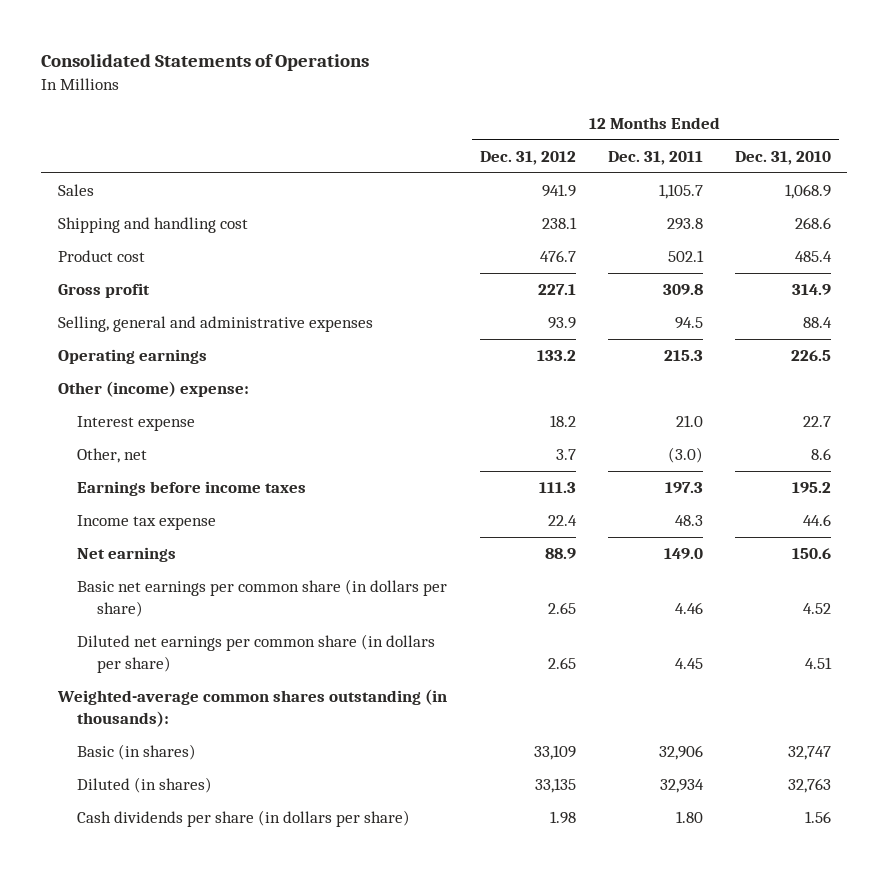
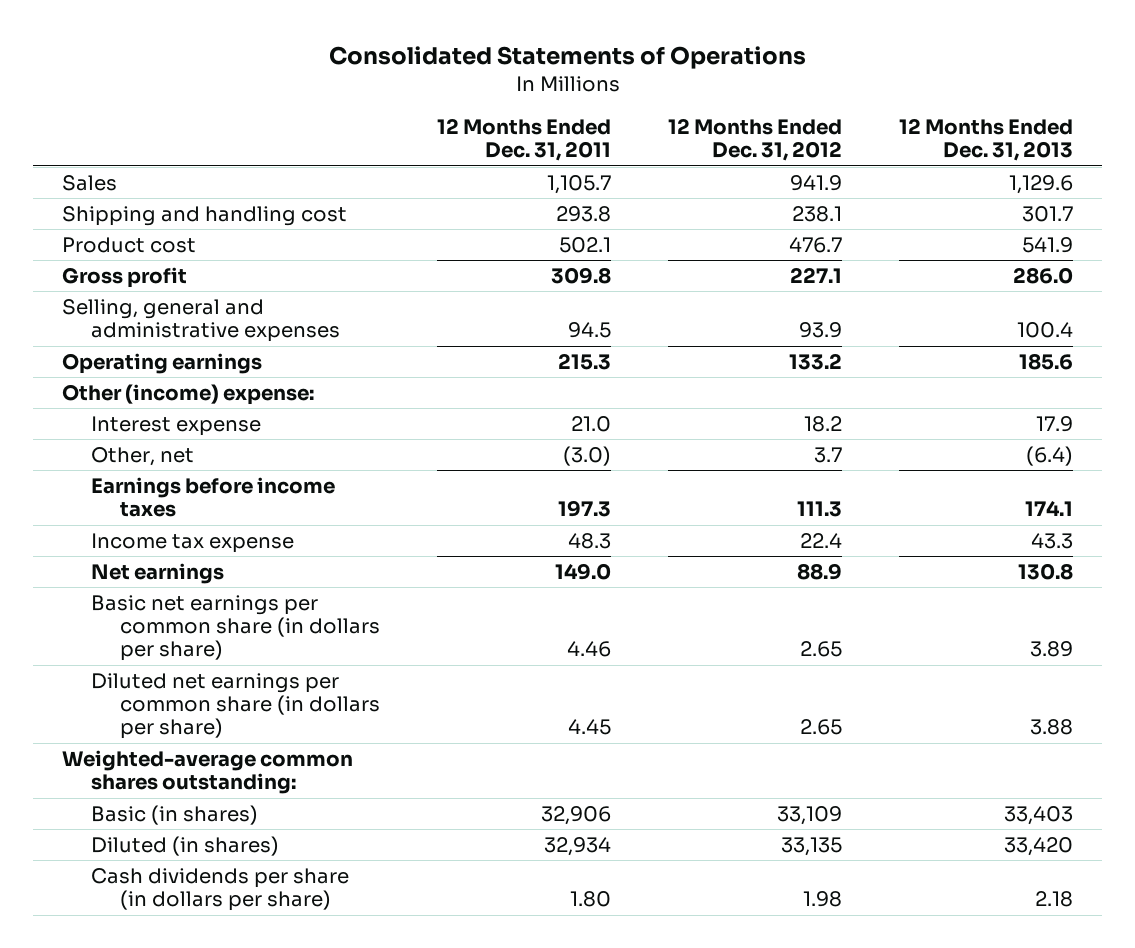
[735,151,832,166] Dec. 31, 2010 -> none
none -> [899,117,1074,162] 12 Months Ended Dec. 31, 2013
[56,689,447,727] Weighted-average common shares outstanding (in thousands): -> [61,749,353,795] Weighted-average common shares outstanding:

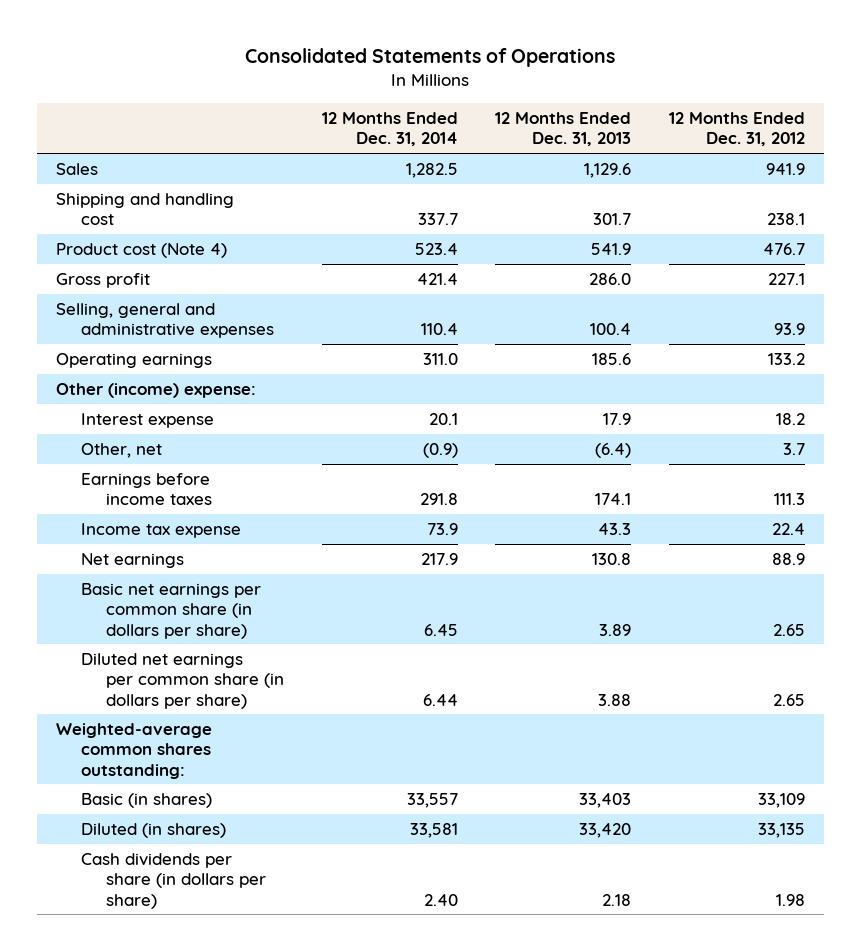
[437,117,612,162] 12 Months Ended Dec. 31, 2011 -> none
none -> [321,112,458,147] 12 Months Ended Dec. 31, 2014
[61,236,196,253] Product cost -> [55,242,227,258] Product cost (Note 4)

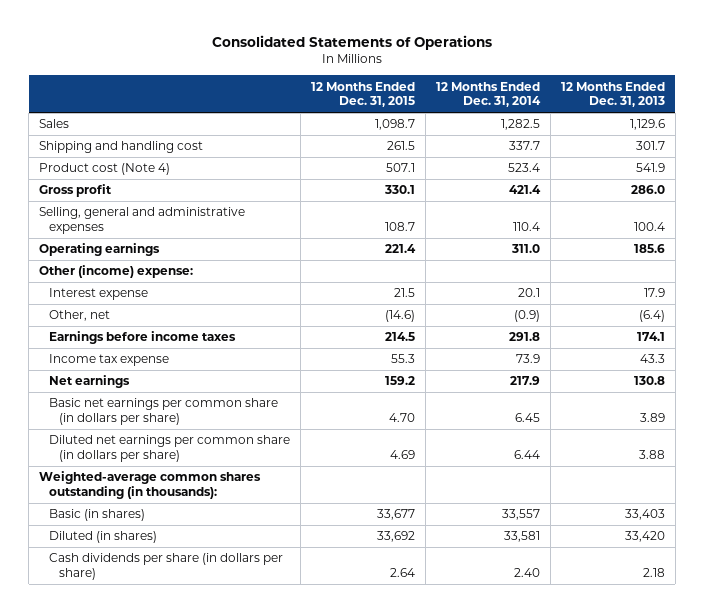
[668,112,805,147] 12 Months Ended Dec. 31, 2012 -> none
none -> [311,81,416,108] 12 Months Ended Dec. 31, 2015
[55,722,212,779] Weighted-average common shares outstanding: -> [39,471,262,499] Weighted-average common shares outstanding (in thousands):

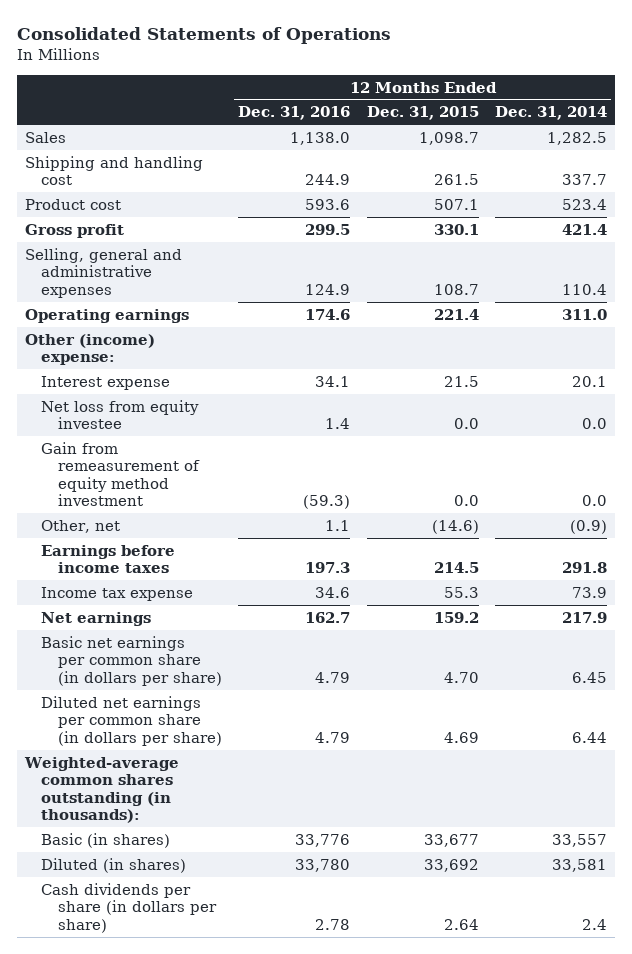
[560,81,665,108] 12 Months Ended Dec. 31, 2013 -> none
none -> [238,106,351,121] Dec. 31, 2016
[39,163,171,176] Product cost (Note 4) -> [25,198,122,210] Product cost
none -> [41,399,200,430] Net loss from equity investee
none -> [41,441,200,507] Gain from remeasurement of equity method investment
[514,567,541,577] 2.40 -> [582,918,608,930] 2.4

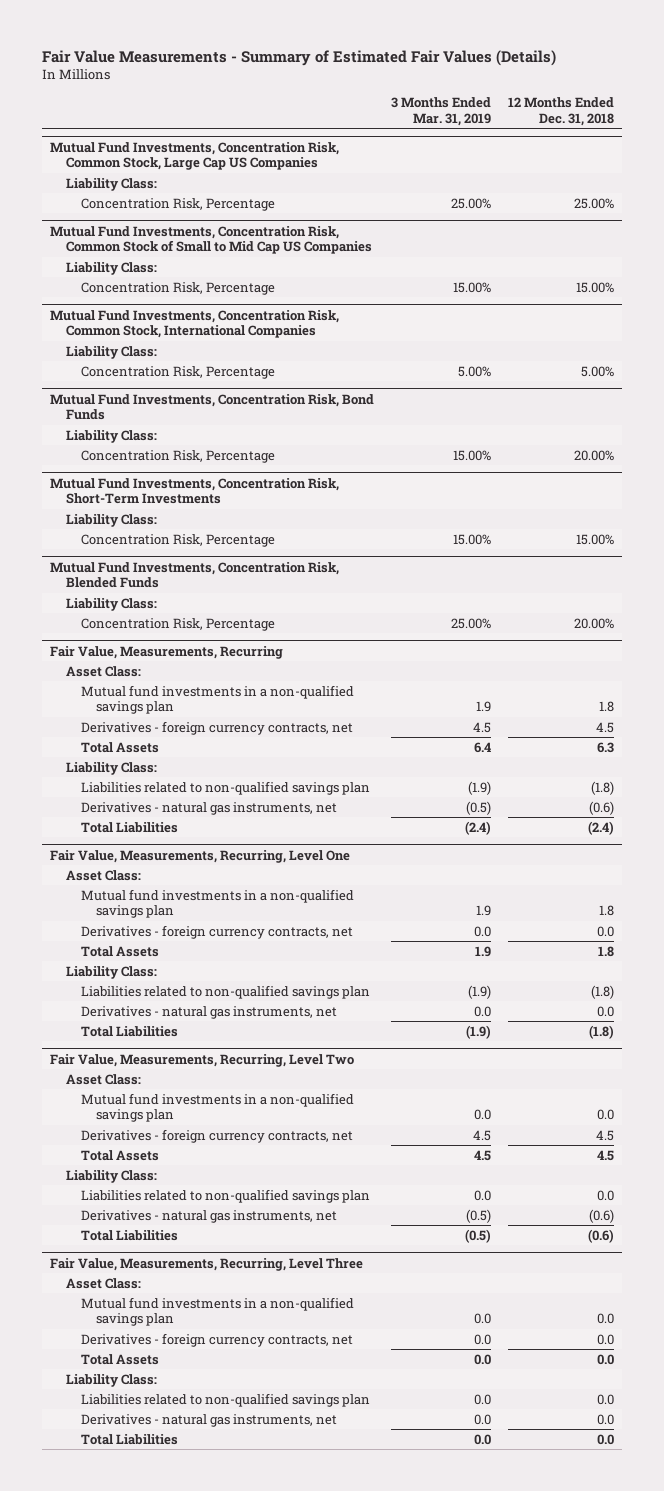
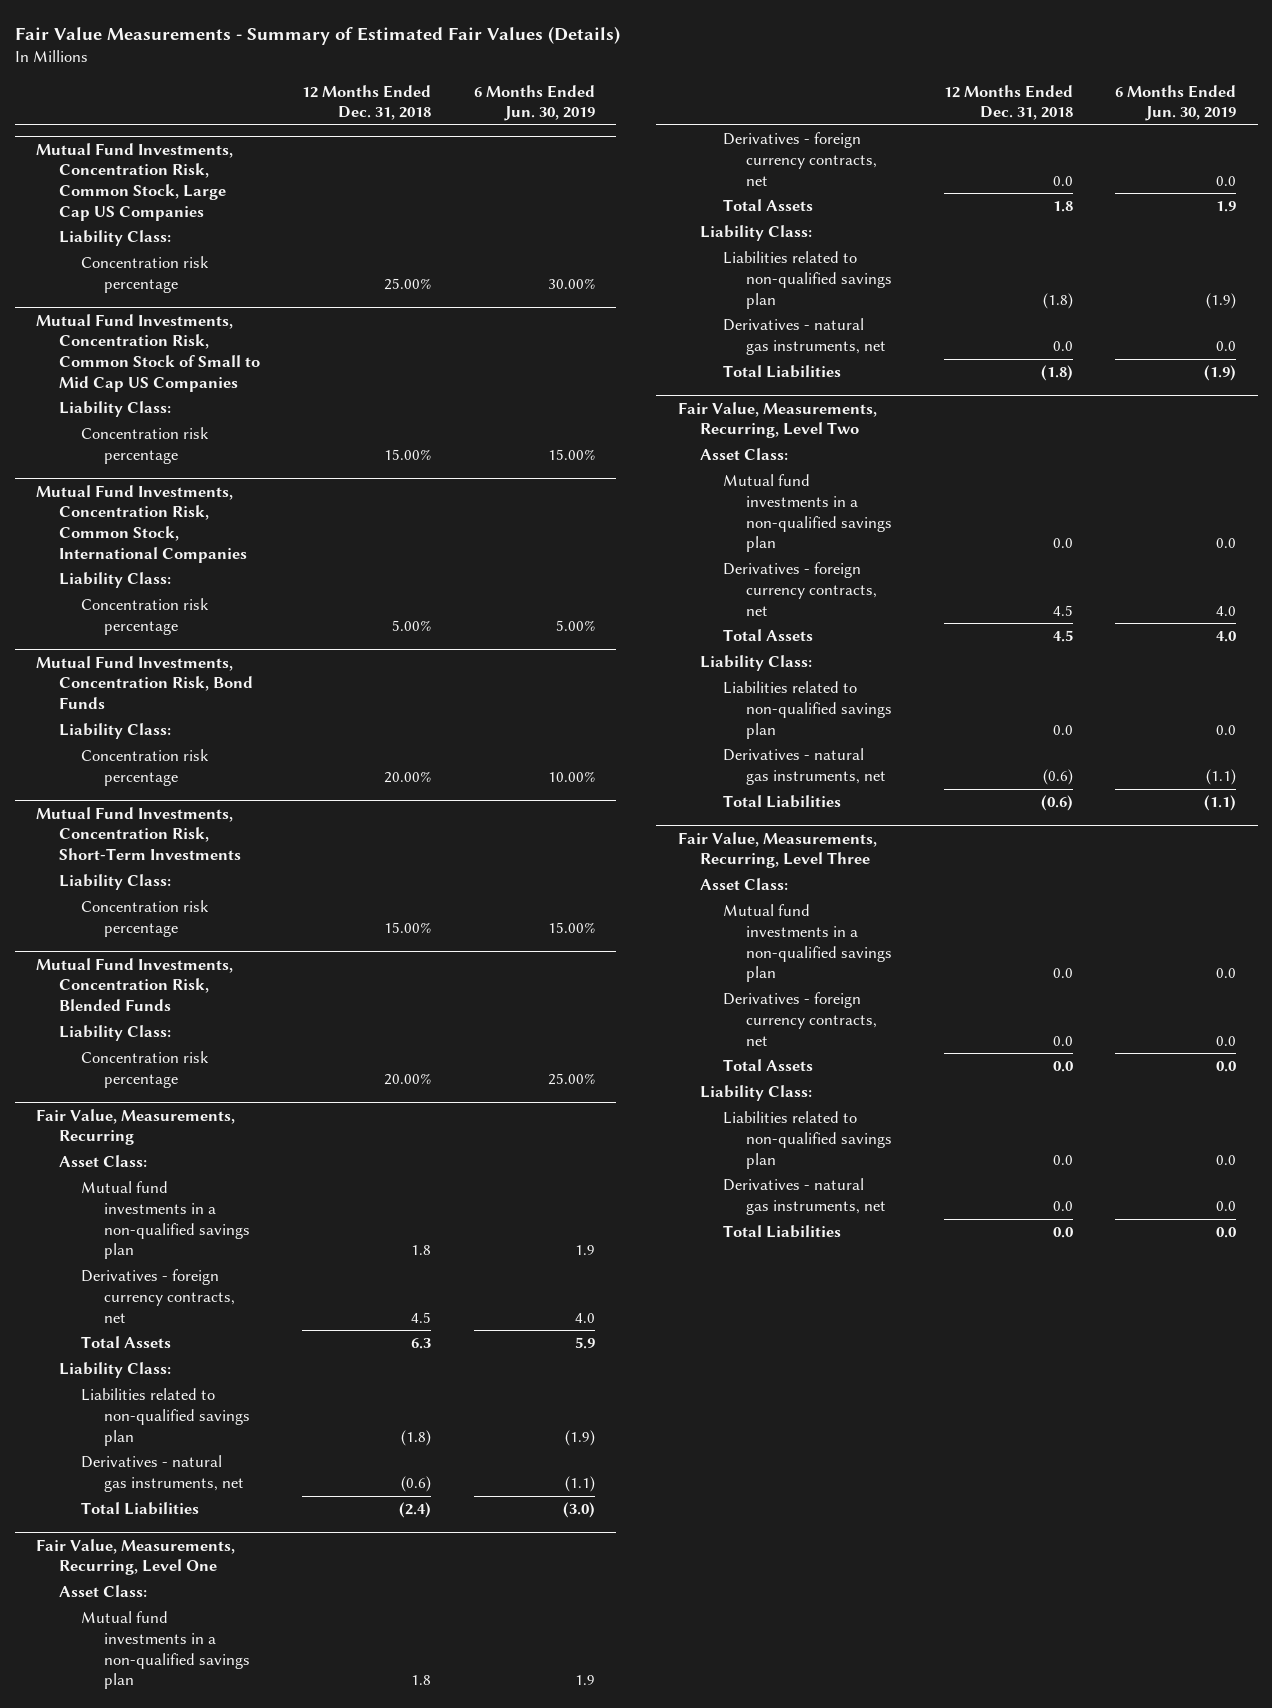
[390,96,491,126] 3 Months Ended Mar. 31, 2019 -> none
none -> [473,84,595,122] 6 Months Ended Jun. 30, 2019
[80,197,275,211] Concentration Risk, Percentage -> [81,256,210,293] Concentration risk percentage
[80,281,275,295] Concentration Risk, Percentage -> [81,427,210,464] Concentration risk percentage
[80,365,275,379] Concentration Risk, Percentage -> [81,598,210,635] Concentration risk percentage
[80,449,275,463] Concentration Risk, Percentage -> [81,749,210,786] Concentration risk percentage
[80,533,275,547] Concentration Risk, Percentage -> [81,900,210,937] Concentration risk percentage
[80,617,275,631] Concentration Risk, Percentage -> [81,1051,210,1088] Concentration risk percentage

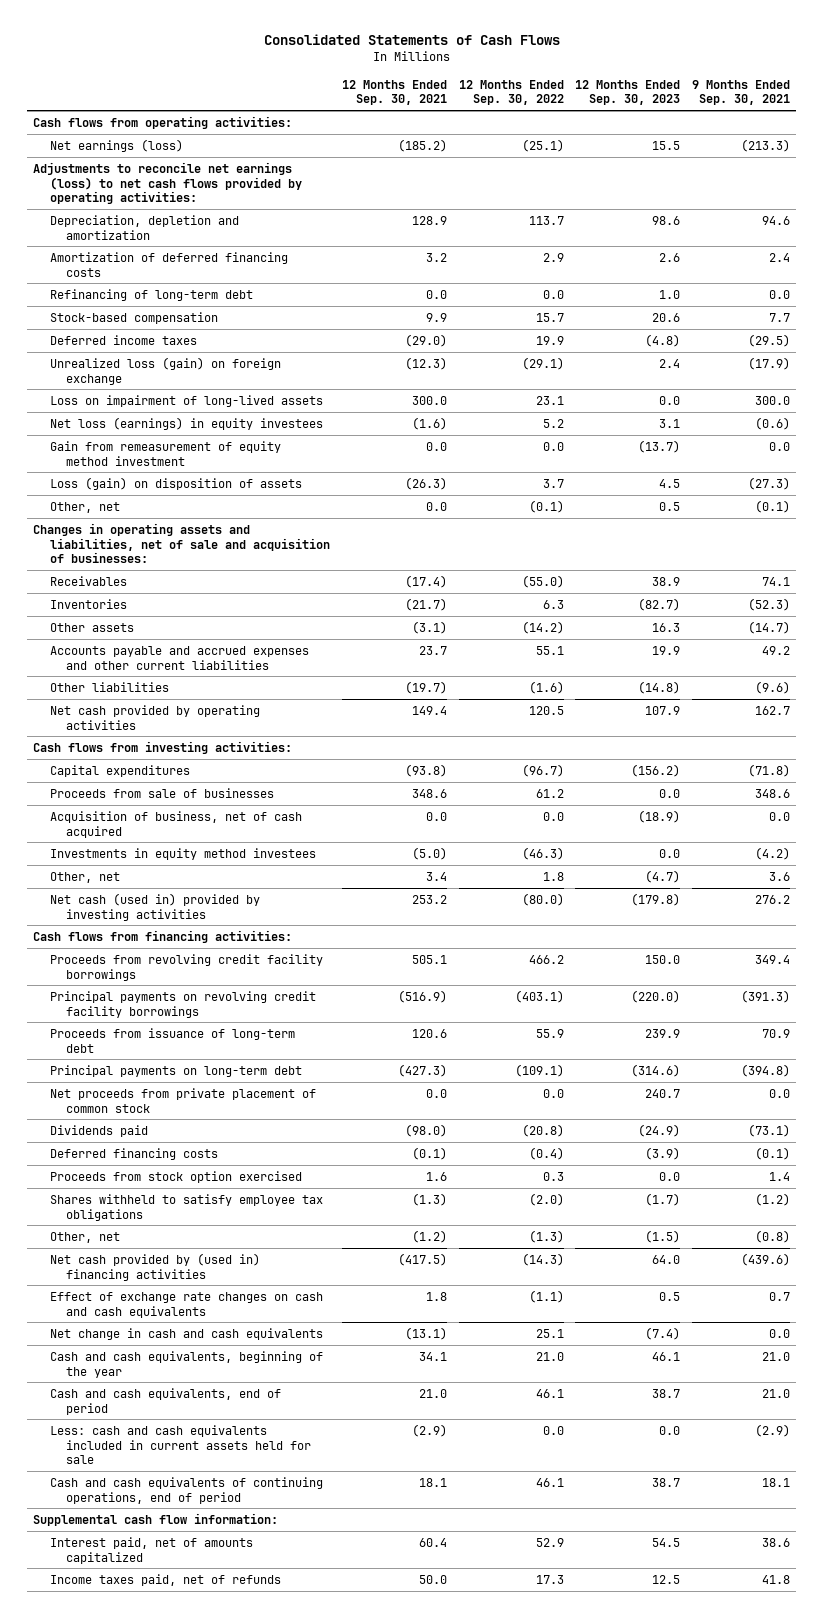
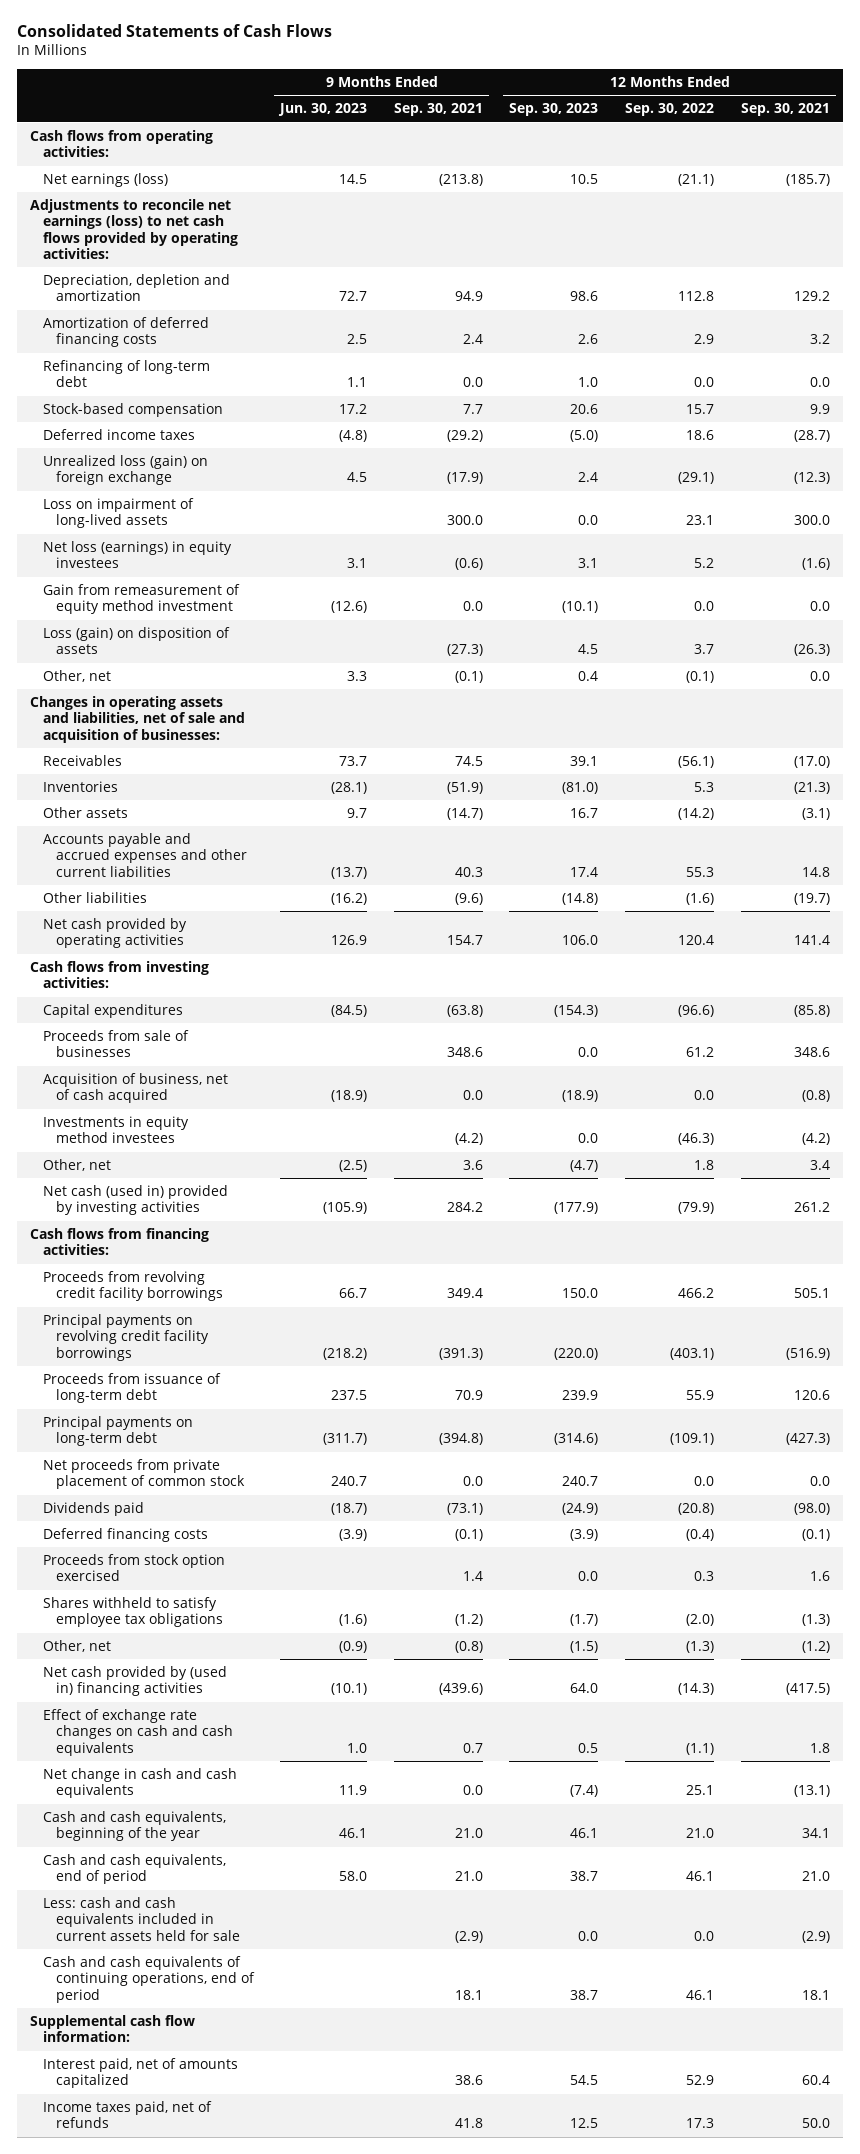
none -> [278,103,368,117] Jun. 30, 2023
[397,138,447,152] (185.2) -> [785,173,830,186] (185.7)
[521,138,564,152] (25.1) -> [678,173,715,186] (21.1)
[652,140,681,150] 15.5 -> [570,173,599,184] 10.5
[741,138,791,152] (213.3) -> [438,173,483,186] (213.8)
[411,215,447,225] 128.9 -> [793,291,830,302] 129.2
[528,215,564,225] 113.7 -> [678,291,715,302] 112.8
[762,215,791,225] 94.6 -> [454,291,483,302] 94.9
[404,333,447,347] (29.0) -> [793,429,830,442] (28.7)
[535,335,564,345] 19.9 -> [686,429,715,440] 18.6
[645,333,681,347] (4.8) -> [570,429,599,442] (5.0)
[748,333,791,347] (29.5) -> [446,429,483,442] (29.2)
[638,439,681,453] (13.7) -> [562,601,599,614] (10.1)
[659,501,681,511] 0.5 -> [578,670,599,681] 0.4
[404,574,447,588] (17.4) -> [793,755,830,768] (17.0)
[521,574,564,588] (55.0) -> [678,755,715,768] (56.1)
[652,576,681,586] 38.9 -> [570,755,599,766] 39.1
[762,576,791,586] 74.1 -> [454,755,483,766] 74.5
[404,597,447,611] (21.7) -> [793,781,830,794] (21.3)
[542,599,564,609] 6.3 -> [694,781,715,792] 5.3
[638,597,681,611] (82.7) -> [562,781,599,794] (81.0)
[748,597,791,611] (52.3) -> [446,781,483,794] (51.9)
[652,622,681,632] 16.3 -> [570,807,599,818] 16.7
[418,645,447,655] 23.7 -> [801,866,830,877] 14.8
[535,645,564,655] 55.1 -> [686,866,715,877] 55.3
[652,645,681,655] 19.9 -> [570,866,599,877] 17.4
[762,645,791,655] 49.2 -> [454,866,483,877] 40.3
[411,705,447,715] 149.4 -> [793,935,830,946] 141.4
[528,705,564,715] 120.5 -> [678,935,715,946] 120.4
[645,705,681,715] 107.9 -> [562,935,599,946] 106.0
[755,705,791,715] 162.7 -> [446,935,483,946] 154.7
[404,763,447,777] (93.8) -> [793,1004,830,1017] (85.8)
[521,763,564,777] (96.7) -> [678,1004,715,1017] (96.6)
[631,763,681,777] (156.2) -> [554,1004,599,1017] (154.3)
[748,763,791,777] (71.8) -> [446,1004,483,1017] (63.8)
[425,811,447,821] 0.0 -> [801,1090,830,1103] (0.8)
[411,846,447,860] (5.0) -> [801,1133,830,1146] (4.2)
[411,894,447,904] 253.2 -> [793,1202,830,1213] 261.2
[521,892,564,906] (80.0) -> [678,1202,715,1215] (79.9)
[631,892,681,906] (179.8) -> [554,1202,599,1215] (177.9)
[755,894,791,904] 276.2 -> [446,1202,483,1213] 284.2

